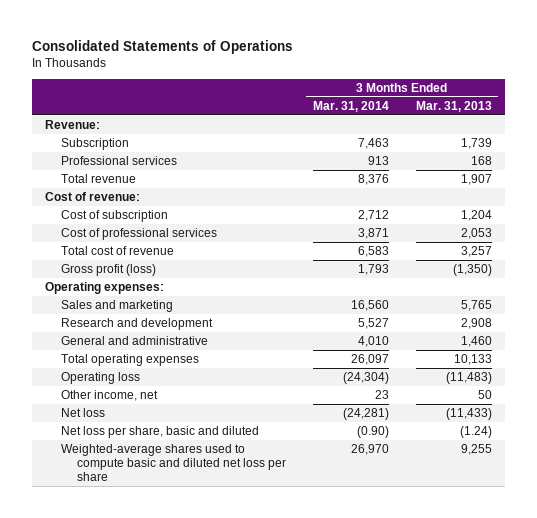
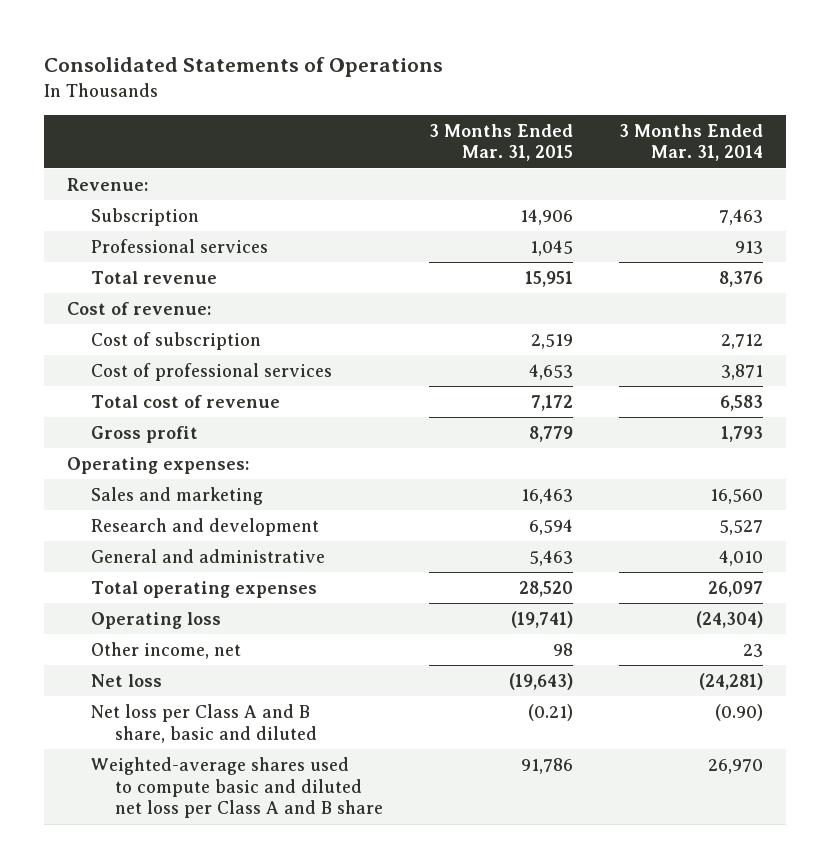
[415,100,492,112] Mar. 31, 2013 -> none
none -> [428,123,573,162] 3 Months Ended Mar. 31, 2015
[61,264,157,277] Gross profit (loss) -> [90,425,198,443] Gross profit
[61,426,260,439] Net loss per share, basic and diluted -> [90,703,317,743] Net loss per Class A and B share, basic and diluted
[61,444,286,481] Weighted-average shares used to compute basic and diluted net loss per share -> [90,756,383,819] Weighted-average shares used to compute basic and diluted net loss per Class A and B share

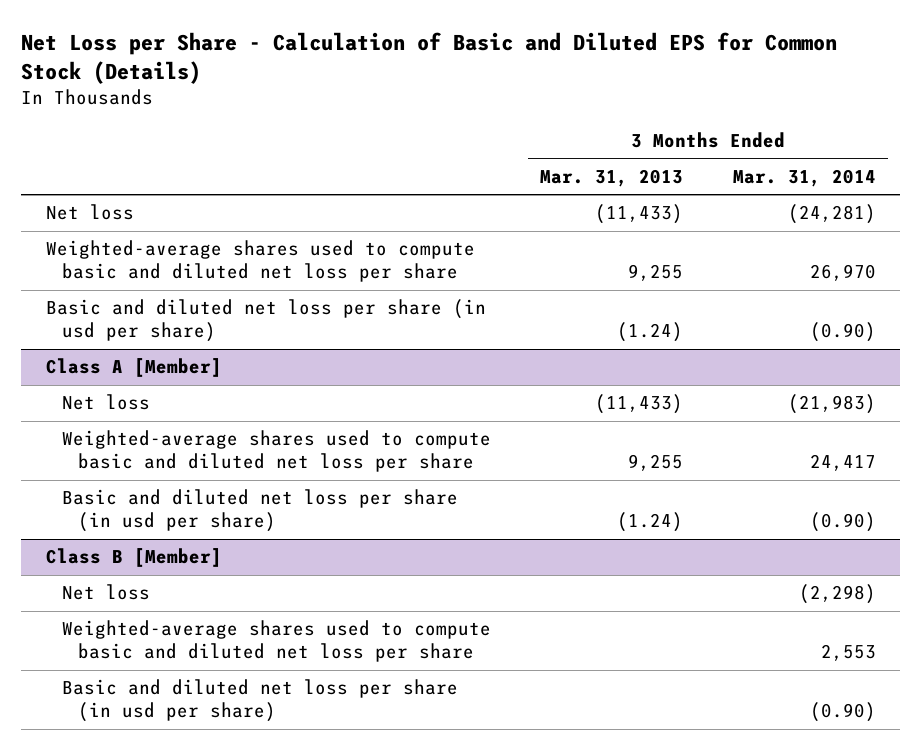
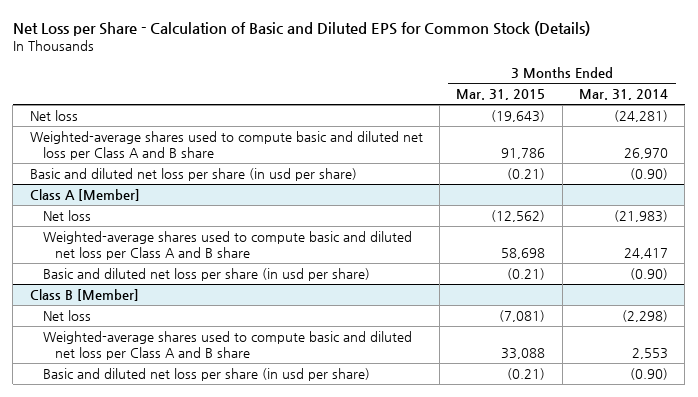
[540,168,684,187] Mar. 31, 2013 -> none
none -> [456,89,546,101] Mar. 31, 2015
[45,240,475,283] Weighted-average shares used to compute basic and diluted net loss per share -> [29,130,423,161] Weighted-average shares used to compute basic and diluted net loss per Class A and B share
[62,430,492,473] Weighted-average shares used to compute basic and diluted net loss per share -> [42,230,412,261] Weighted-average shares used to compute basic and diluted net loss per Class A and B share
[62,620,492,663] Weighted-average shares used to compute basic and diluted net loss per share -> [42,330,412,361] Weighted-average shares used to compute basic and diluted net loss per Class A and B share

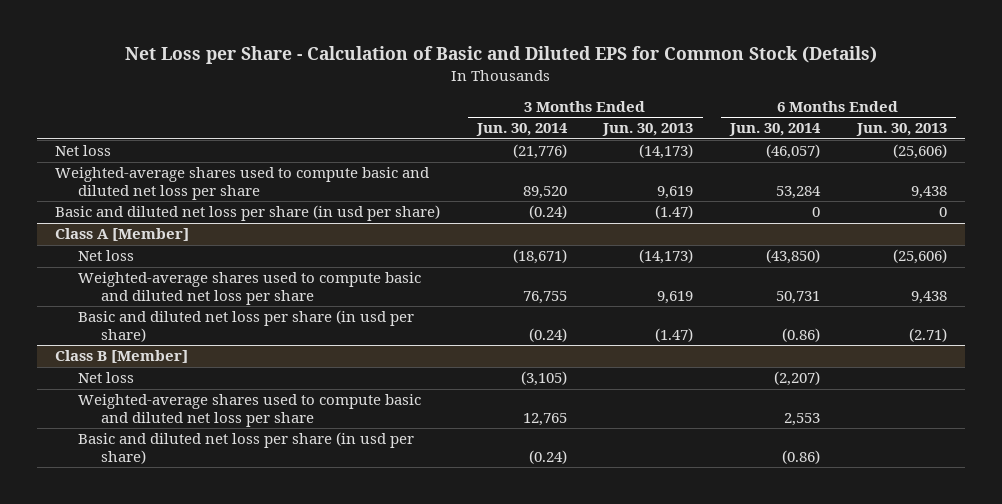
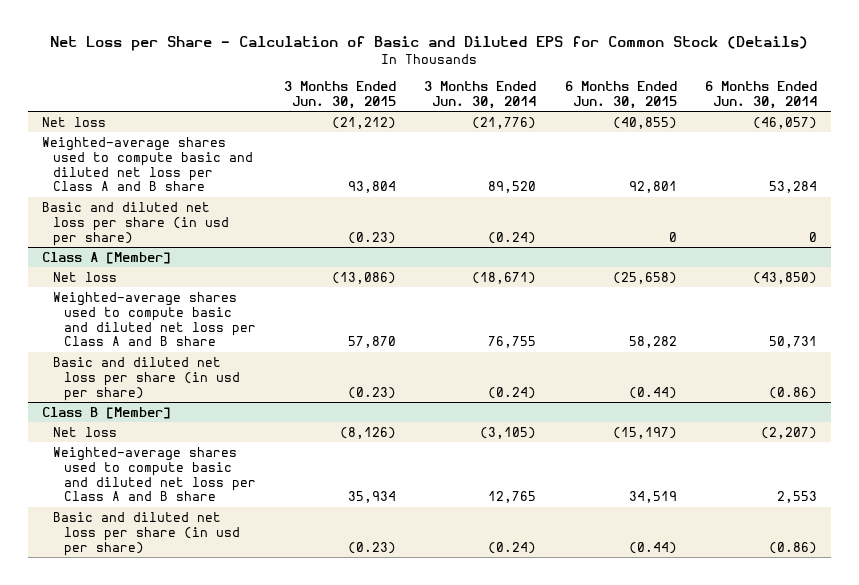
[602,123,694,137] Jun. 30, 2013 -> none
[855,123,947,137] Jun. 30, 2013 -> none
none -> [283,81,396,109] 3 Months Ended Jun. 30, 2015
none -> [564,81,677,109] 6 Months Ended Jun. 30, 2015
[55,167,430,200] Weighted-average shares used to compute basic and diluted net loss per share -> [42,136,253,192] Weighted-average shares used to compute basic and diluted net loss per Class A and B share
[78,272,422,305] Weighted-average shares used to compute basic and diluted net loss per share -> [52,291,256,347] Weighted-average shares used to compute basic and diluted net loss per Class A and B share
[78,394,422,427] Weighted-average shares used to compute basic and diluted net loss per share -> [52,446,256,502] Weighted-average shares used to compute basic and diluted net loss per Class A and B share

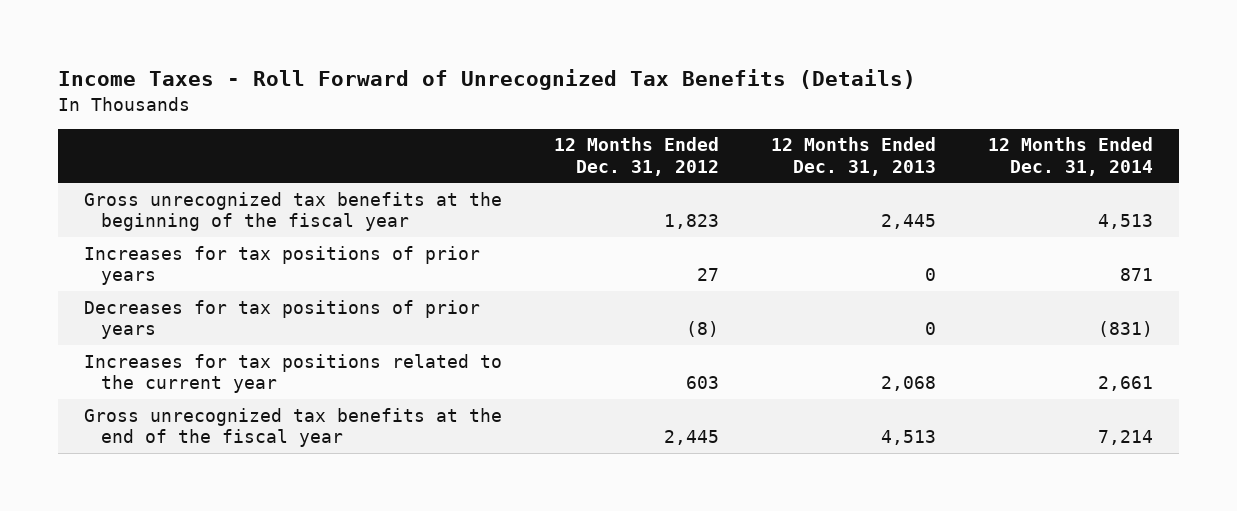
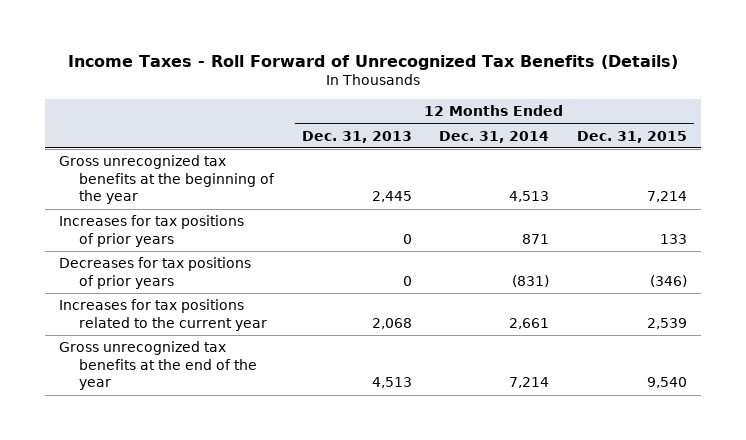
[553,137,719,176] 12 Months Ended Dec. 31, 2012 -> none
none -> [576,130,687,143] Dec. 31, 2015
[83,191,502,232] Gross unrecognized tax benefits at the beginning of the fiscal year -> [59,155,276,205] Gross unrecognized tax benefits at the beginning of the year
[83,407,502,448] Gross unrecognized tax benefits at the end of the fiscal year -> [59,341,258,391] Gross unrecognized tax benefits at the end of the year

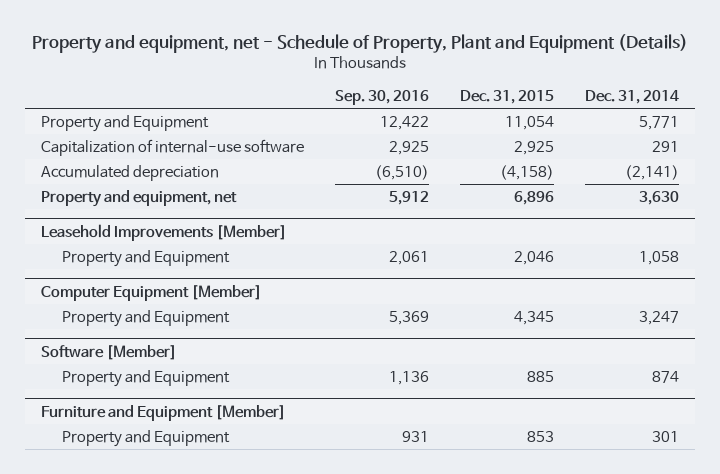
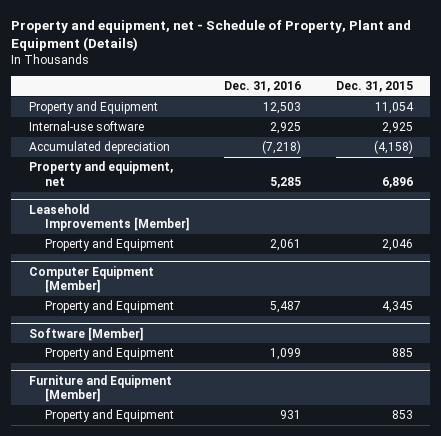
[334,89,429,105] Sep. 30, 2016 -> none
[585,89,680,104] Dec. 31, 2014 -> none
none -> [223,81,301,93] Dec. 31, 2016
[40,139,304,157] Capitalization of internal-use software -> [28,121,144,132] Internal-use software

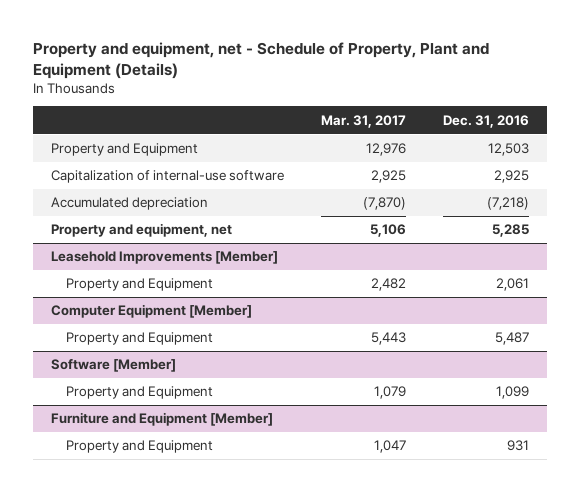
[335,81,413,93] Dec. 31, 2015 -> none
none -> [320,114,406,128] Mar. 31, 2017
[28,121,144,132] Internal-use software -> [50,170,284,184] Capitalization of internal-use software

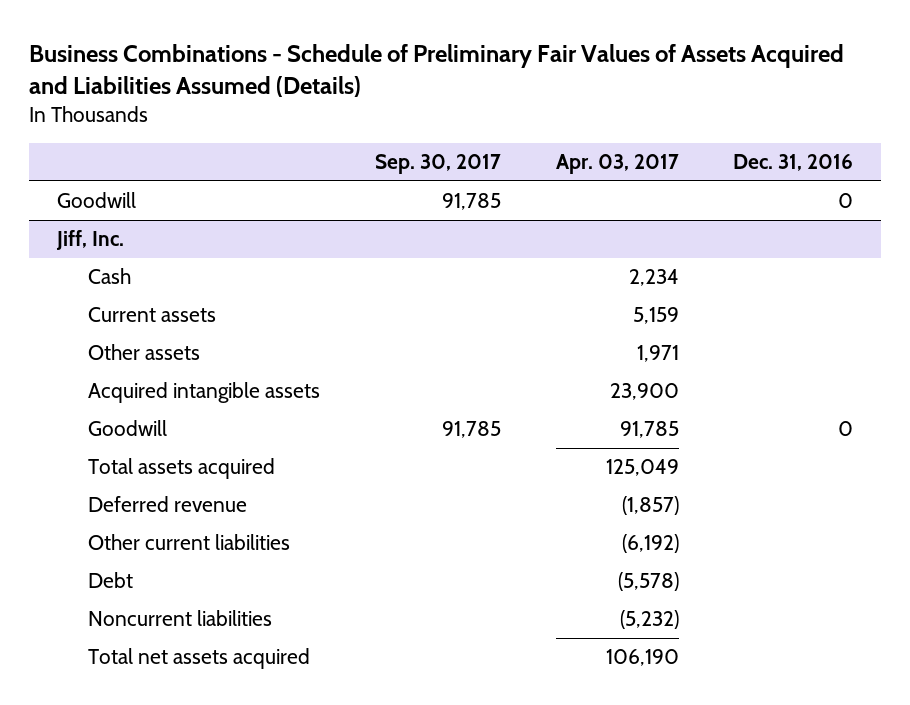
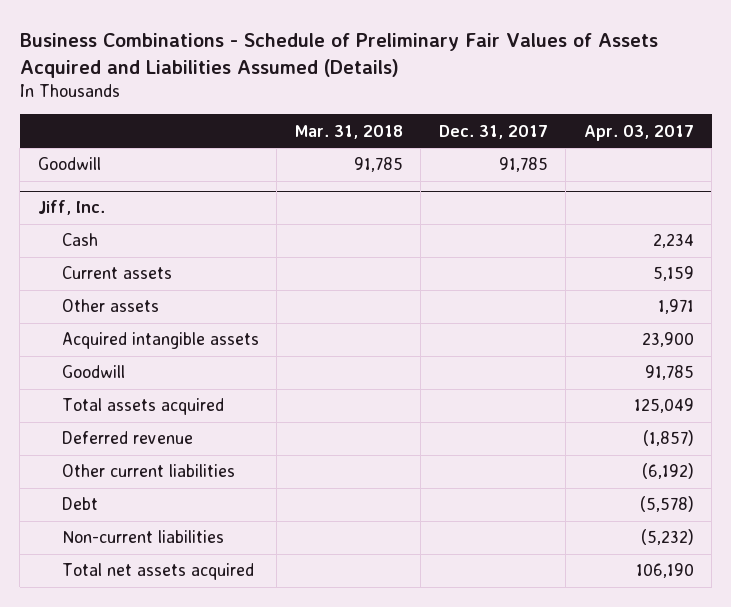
[374,154,501,175] Sep. 30, 2017 -> none
[733,154,854,172] Dec. 31, 2016 -> none
none -> [294,124,403,139] Mar. 31, 2018
none -> [438,124,548,139] Dec. 31, 2017
[88,610,273,627] Noncurrent liabilities -> [61,530,224,544] Non-current liabilities

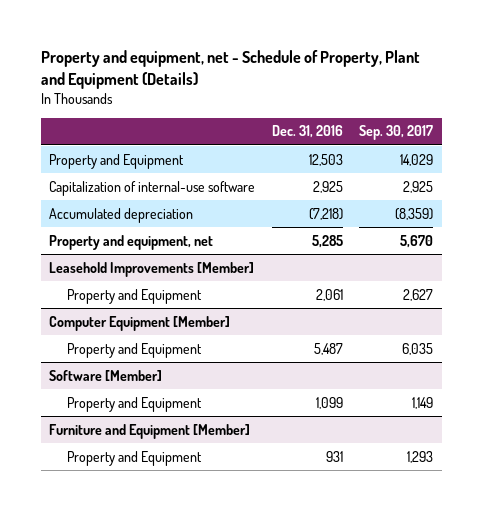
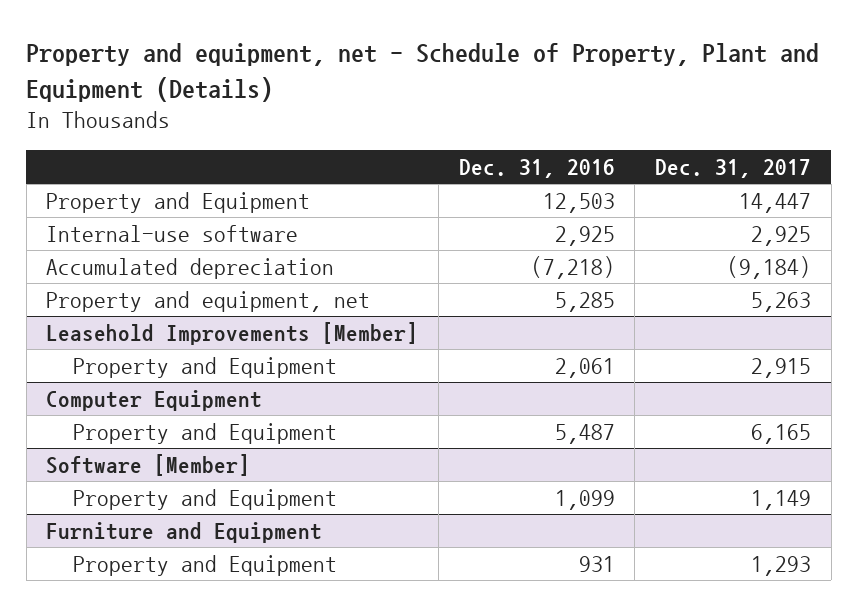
[359,125,434,141] Sep. 30, 2017 -> none
none -> [655,158,812,178] Dec. 31, 2017
[49,180,256,196] Capitalization of internal-use software -> [46,224,299,242] Internal-use software
[49,315,231,331] Computer Equipment [Member] -> [46,389,263,411] Computer Equipment
[49,423,251,439] Furniture and Equipment [Member] -> [46,521,323,543] Furniture and Equipment

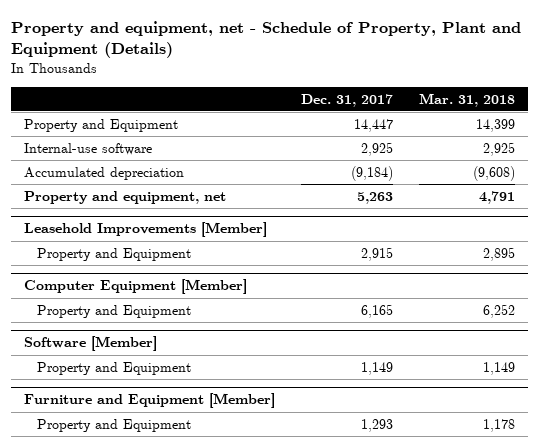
[458,158,615,178] Dec. 31, 2016 -> none
none -> [419,92,516,107] Mar. 31, 2018
[46,389,263,411] Computer Equipment -> [24,279,248,295] Computer Equipment [Member]
[46,521,323,543] Furniture and Equipment -> [24,393,276,409] Furniture and Equipment [Member]

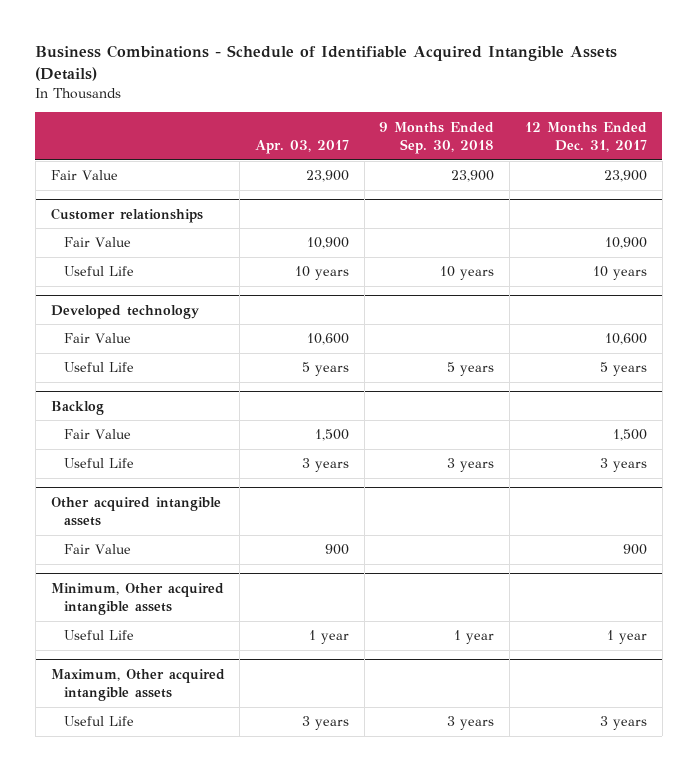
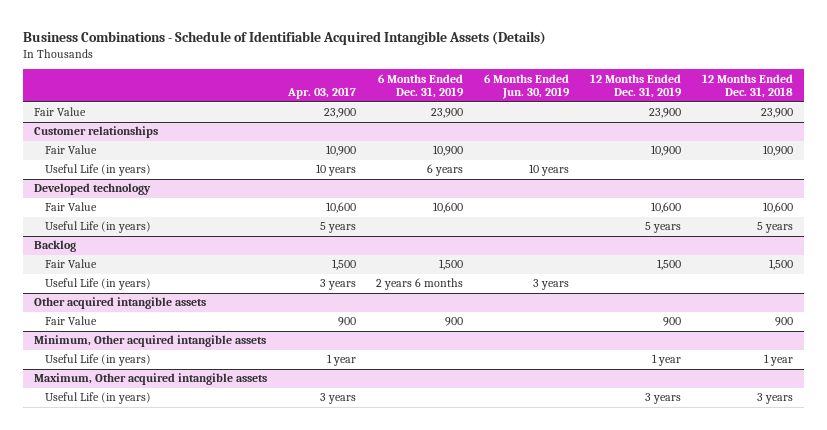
[379,121,495,155] 9 Months Ended Sep. 30, 2018 -> none
[524,121,647,153] 12 Months Ended Dec. 31, 2017 -> none
none -> [378,73,465,99] 6 Months Ended Dec. 31, 2019
none -> [484,73,571,100] 6 Months Ended Jun. 30, 2019
none -> [590,73,683,99] 12 Months Ended Dec. 31, 2019
none -> [702,73,794,99] 12 Months Ended Dec. 31, 2018
[64,266,135,277] Useful Life -> [45,164,152,177] Useful Life (in years)
[64,362,135,373] Useful Life -> [45,221,152,234] Useful Life (in years)
[64,458,135,469] Useful Life -> [45,278,152,291] Useful Life (in years)
[64,630,135,641] Useful Life -> [45,354,152,367] Useful Life (in years)
[64,716,135,727] Useful Life -> [45,392,152,405] Useful Life (in years)

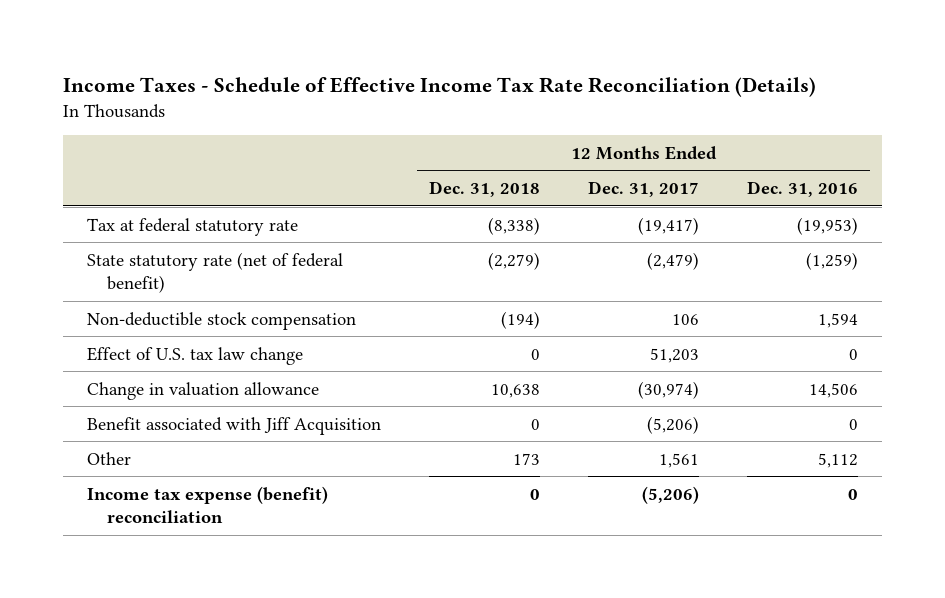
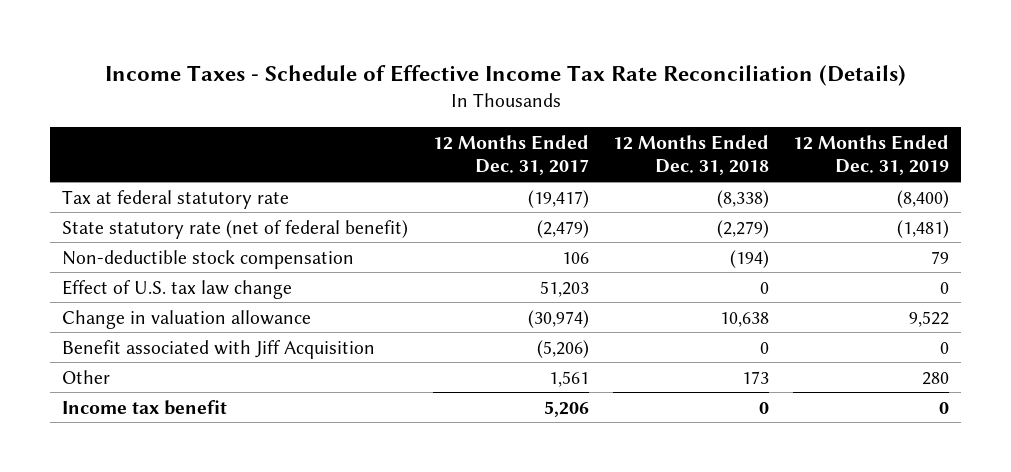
[747,180,859,197] Dec. 31, 2016 -> none
none -> [792,134,949,176] 12 Months Ended Dec. 31, 2019
[87,485,329,524] Income tax expense (benefit) reconciliation -> [62,399,228,415] Income tax benefit
[642,485,700,504] (5,206) -> [543,400,589,417] 5,206

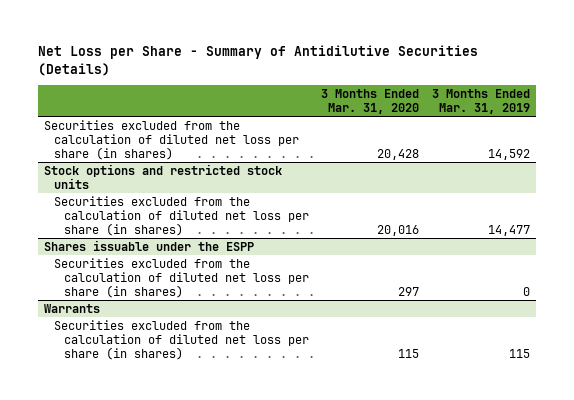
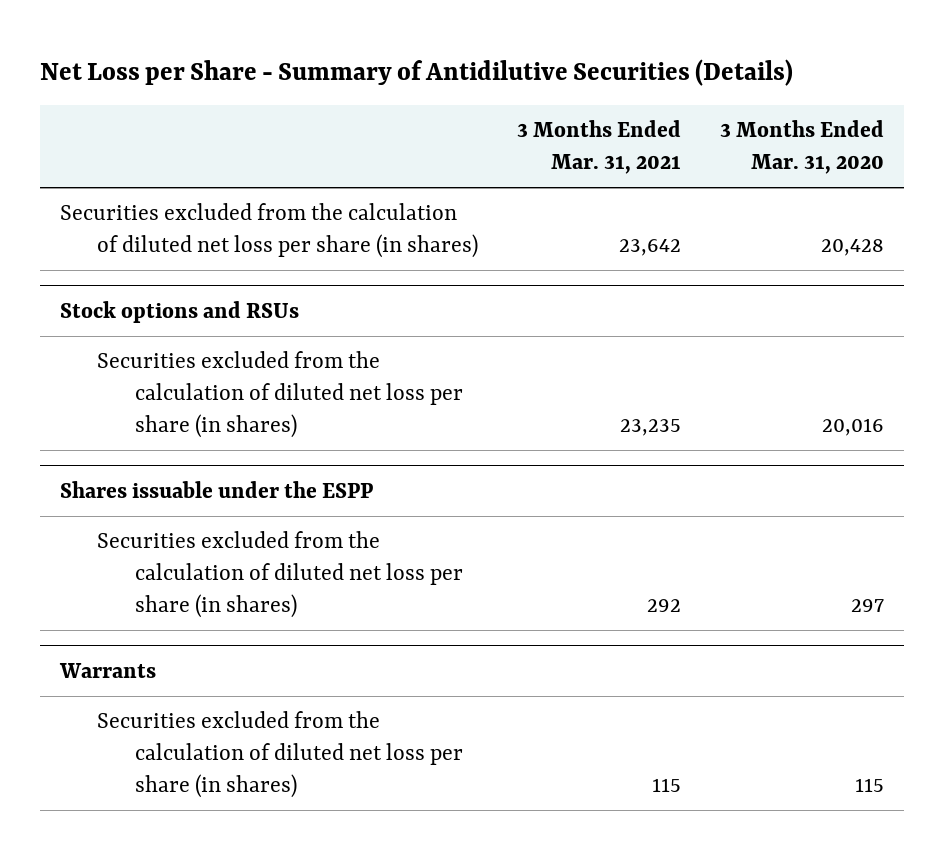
[432,88,531,115] 3 Months Ended Mar. 31, 2019 -> none
none -> [517,120,682,175] 3 Months Ended Mar. 31, 2021
[44,163,283,189] Stock options and restricted stock units -> [60,301,300,324] Stock options and RSUs

